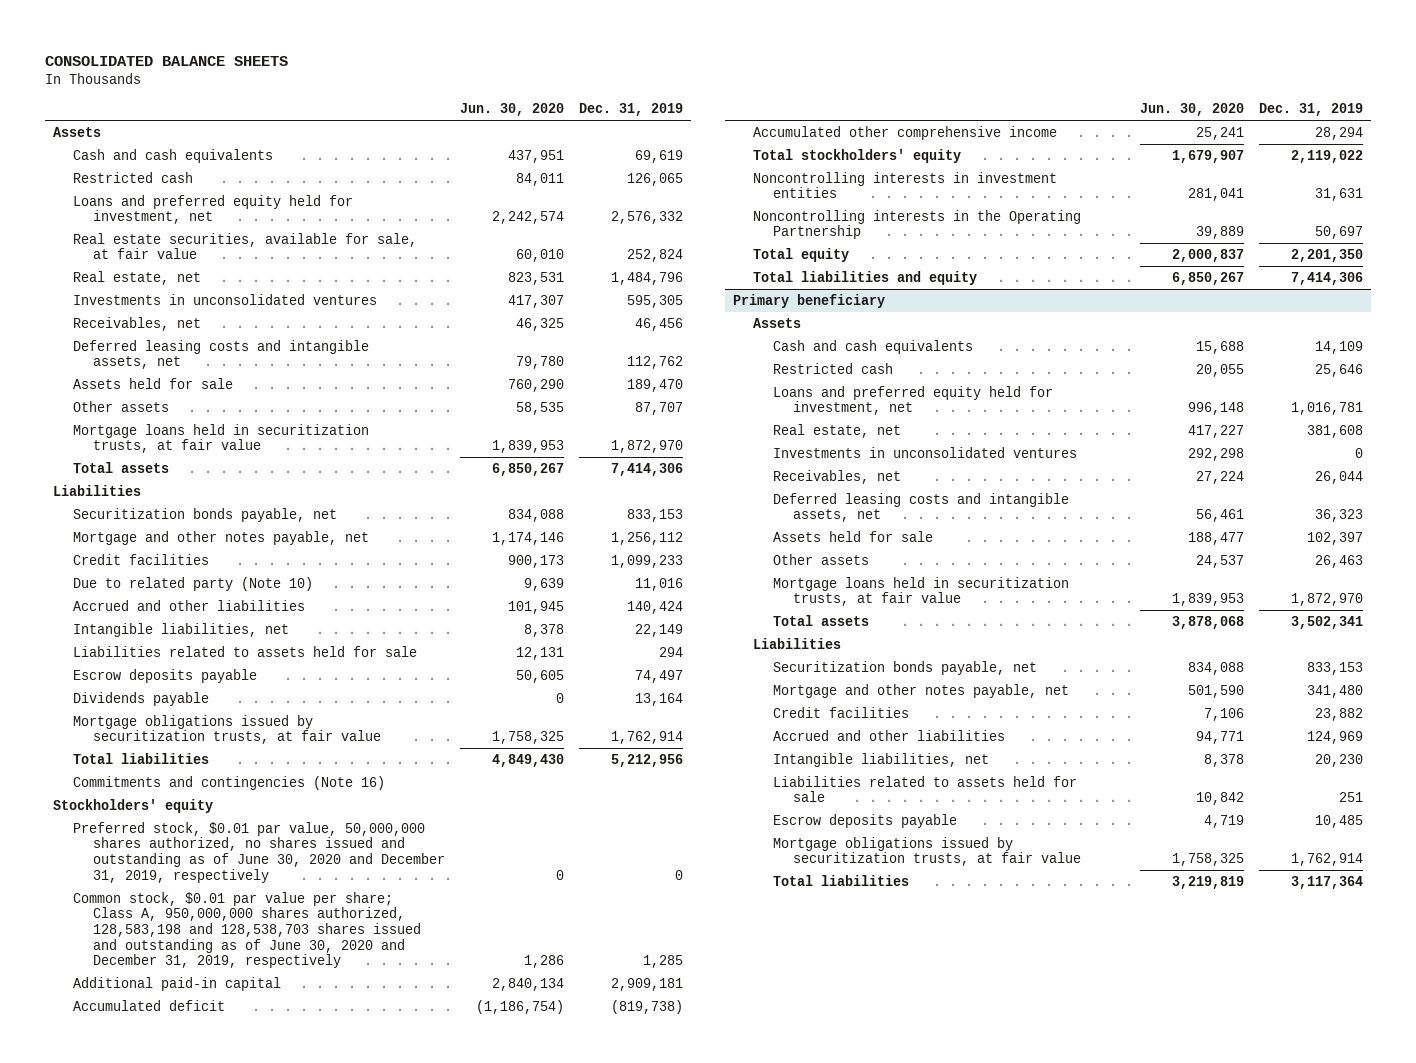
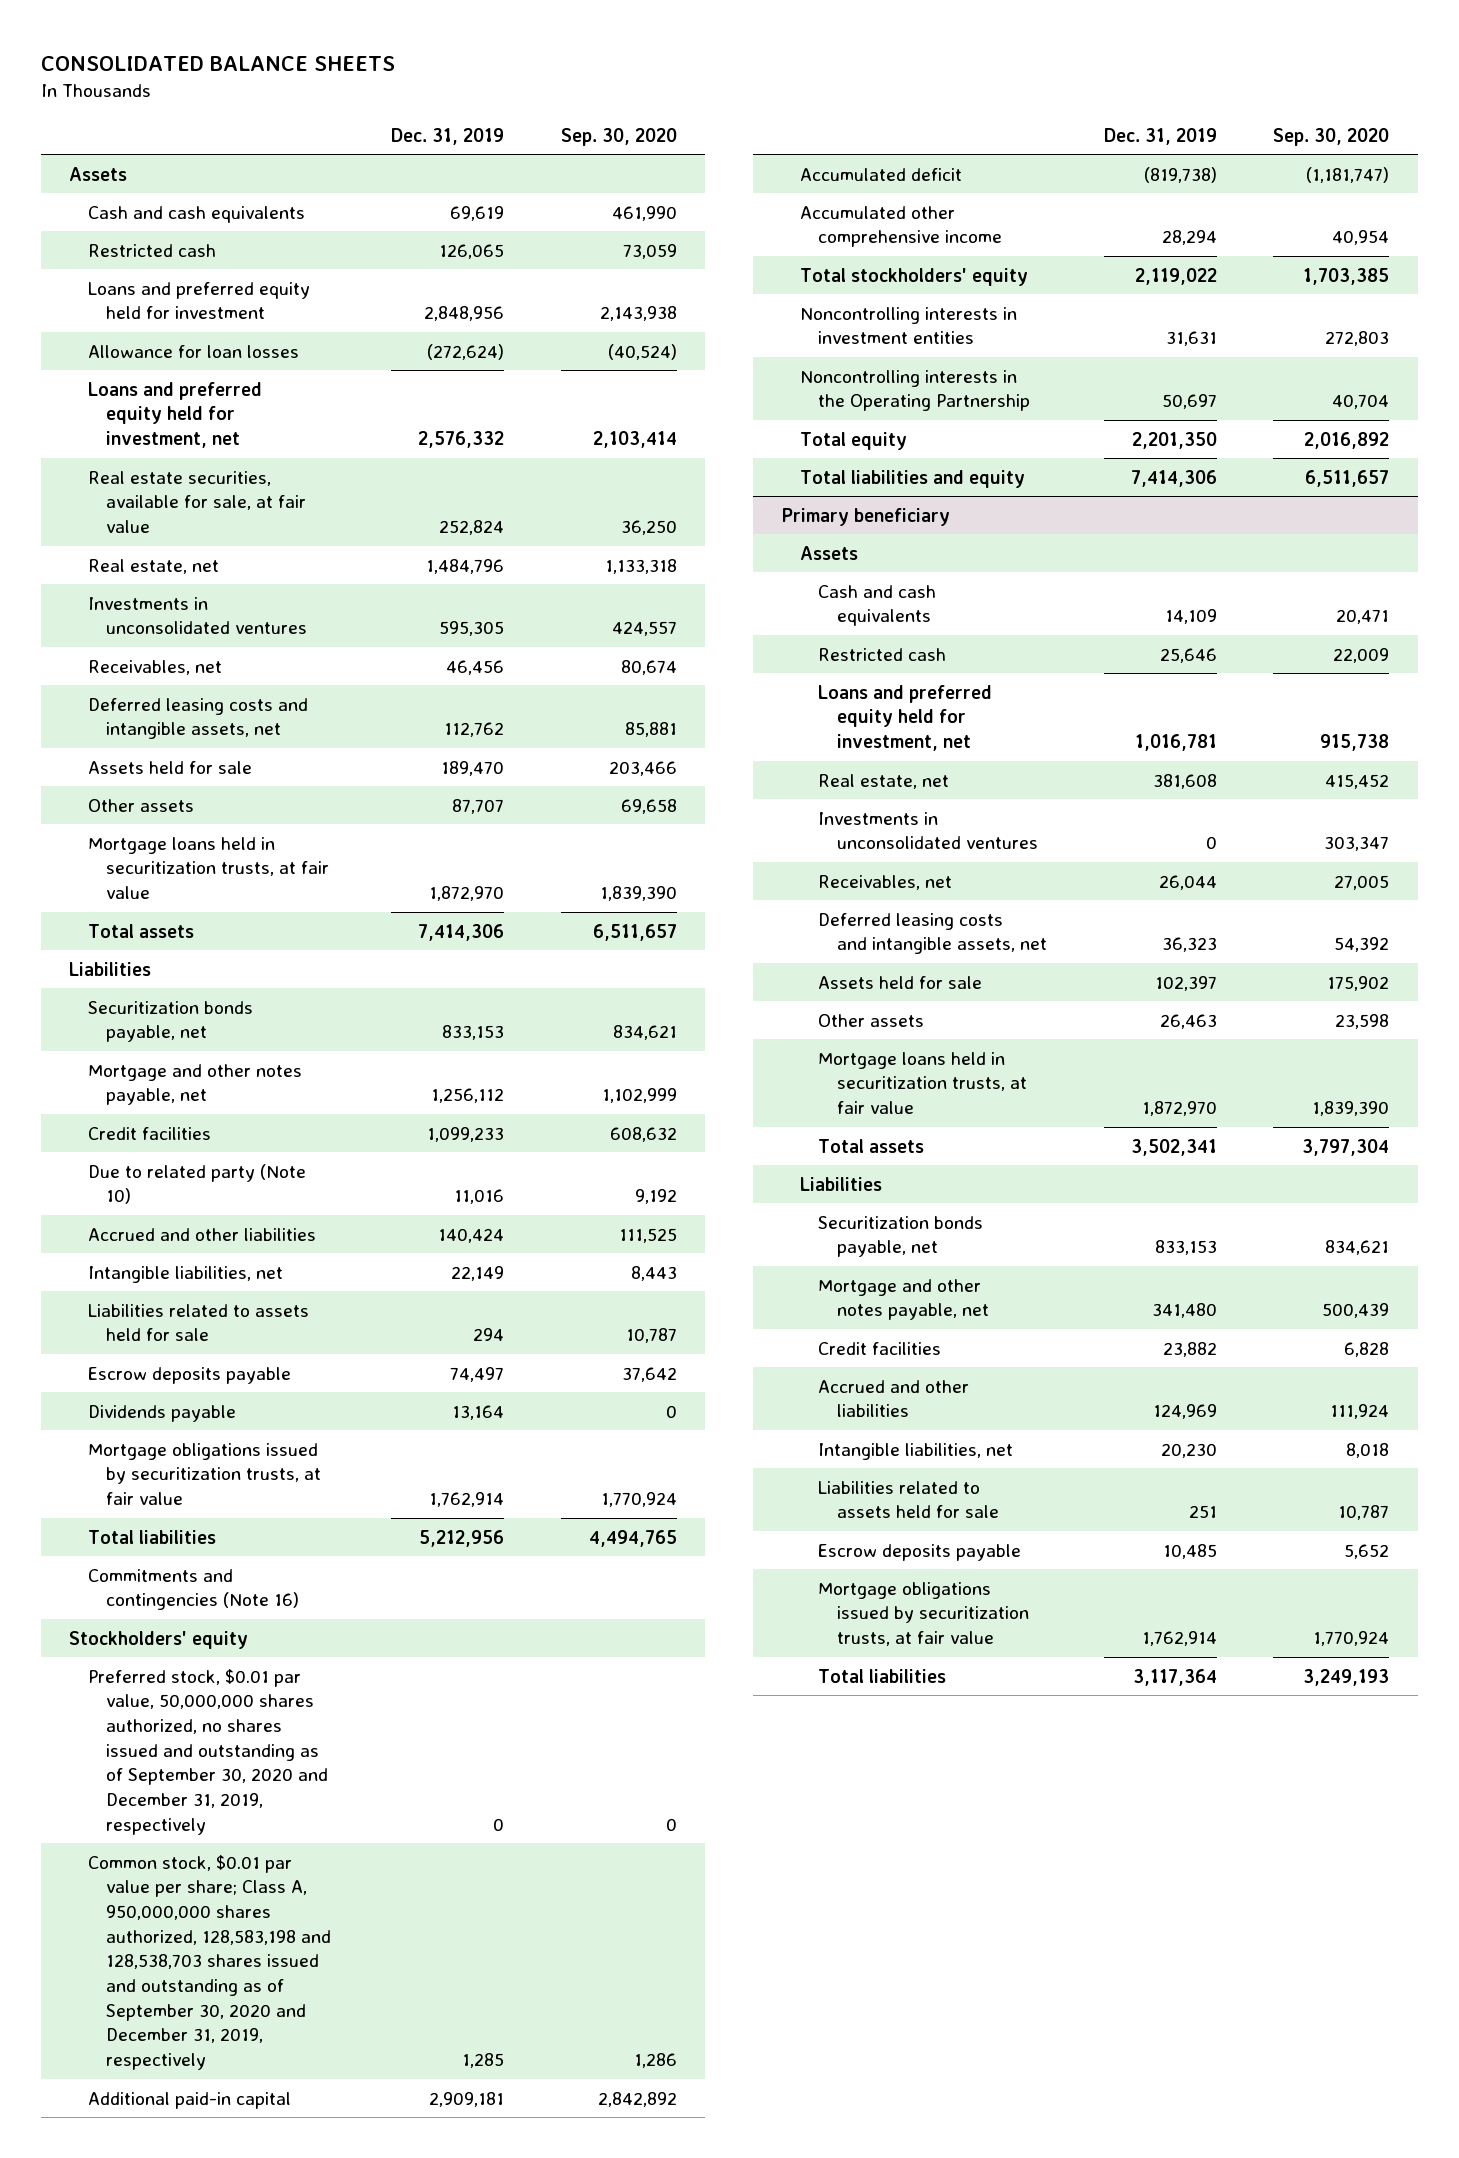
[460,103,565,117] Jun. 30, 2020 -> none
none -> [560,127,677,146] Sep. 30, 2020
none -> [87,281,310,320] Loans and preferred equity held for investment
none -> [87,344,299,358] Allowance for loan losses
[72,821,445,883] Preferred stock, $0.01 par value, 50,000,000 shares authorized, no shares issued and outstanding as of June 30, 2020 and December 31, 2019, respectively -> [87,1668,329,1835] Preferred stock, $0.01 par value, 50,000,000 shares authorized, no shares issued and outstanding as of September 30, 2020 and December 31, 2019, respectively
[72,891,421,969] Common stock, $0.01 par value per share; Class A, 950,000,000 shares authorized, 128,583,198 and 128,538,703 shares issued and outstanding as of June 30, 2020 and December 31, 2019, respectively -> [87,1854,332,2071] Common stock, $0.01 par value per share; Class A, 950,000,000 shares authorized, 128,583,198 and 128,538,703 shares issued and outstanding as of September 30, 2020 and December 31, 2019, respectively

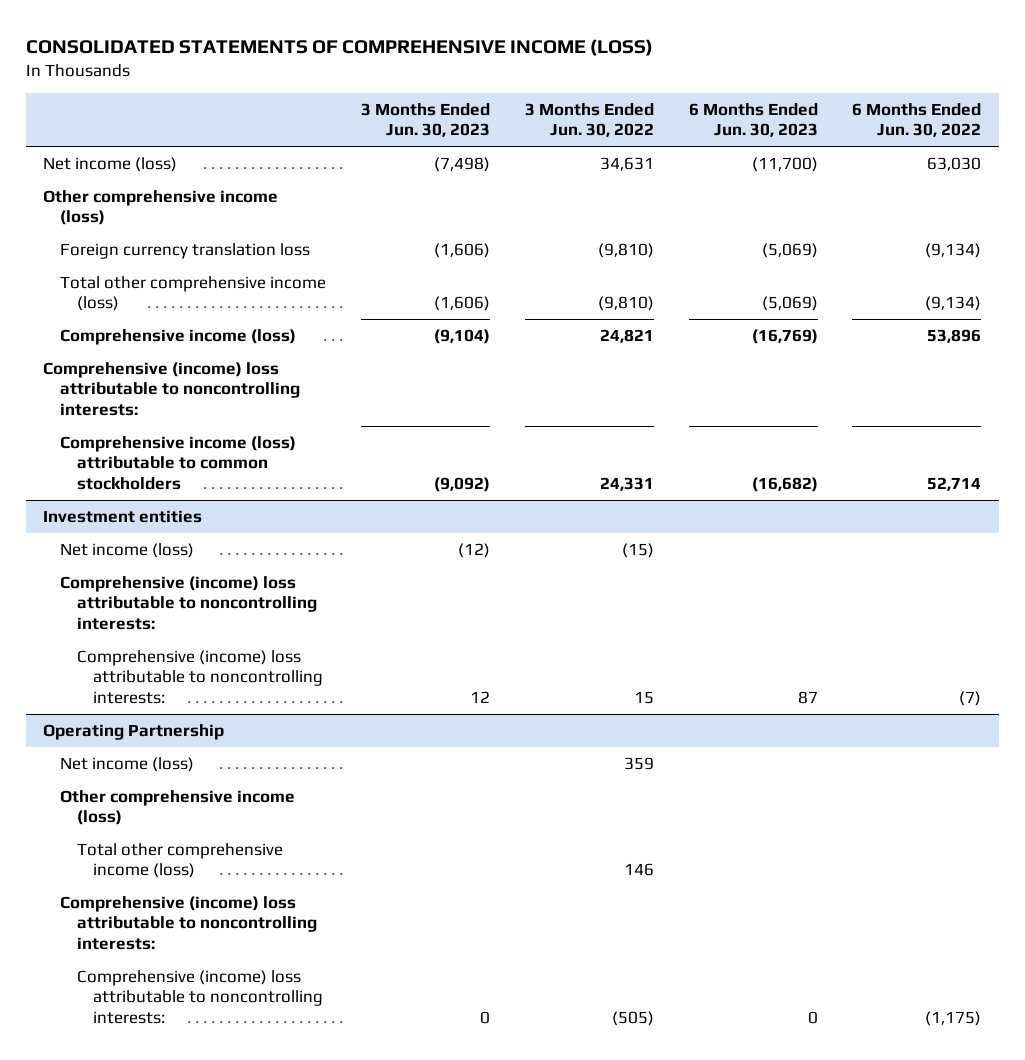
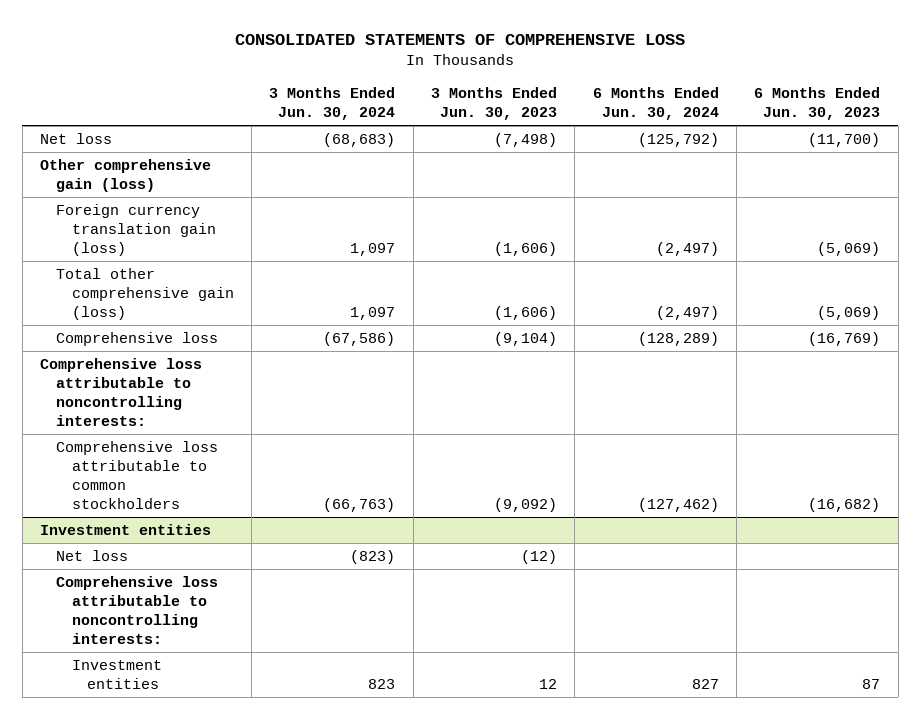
[26,38,654,56] CONSOLIDATED STATEMENTS OF COMPREHENSIVE INCOME (LOSS) -> [235,34,686,46] CONSOLIDATED STATEMENTS OF COMPREHENSIVE LOSS
[524,103,654,138] 3 Months Ended Jun. 30, 2022 -> none
[852,103,982,138] 6 Months Ended Jun. 30, 2022 -> none
none -> [269,86,396,120] 3 Months Ended Jun. 30, 2024
none -> [592,86,719,120] 6 Months Ended Jun. 30, 2024
[43,157,178,173] Net income (loss) -> [39,132,112,144] Net loss
[43,190,279,226] Other comprehensive income (loss) -> [39,158,211,193] Other comprehensive gain (loss)
[60,243,311,260] Foreign currency translation loss -> [55,203,216,257] Foreign currency translation gain (loss)
[60,276,327,312] Total other comprehensive income (loss) -> [55,267,234,321] Total other comprehensive gain (loss)
[60,329,297,346] Comprehensive income (loss) -> [55,331,218,346] Comprehensive loss
[43,362,301,416] Comprehensive (income) loss attributable to noncontrolling interests: -> [39,357,202,427] Comprehensive loss attributable to noncontrolling interests:
[60,436,297,490] Comprehensive income (loss) attributable to common stockholders -> [55,440,218,510] Comprehensive loss attributable to common stockholders
[43,724,225,741] Operating Partnership -> none
[60,757,195,773] Net income (loss) -> none
[60,790,296,826] Other comprehensive income (loss) -> none
[76,843,283,879] Total other comprehensive income (loss) -> none
[60,896,317,950] Comprehensive (income) loss attributable to noncontrolling interests: -> none
[76,970,324,1024] Comprehensive (income) loss attributable to noncontrolling interests: -> none
[60,543,195,559] Net income (loss) -> [55,549,128,561] Net loss
[60,576,317,630] Comprehensive (income) loss attributable to noncontrolling interests: -> [55,575,218,645] Comprehensive loss attributable to noncontrolling interests:
[76,650,324,704] Comprehensive (income) loss attributable to noncontrolling interests: -> [71,659,162,690] Investment entities

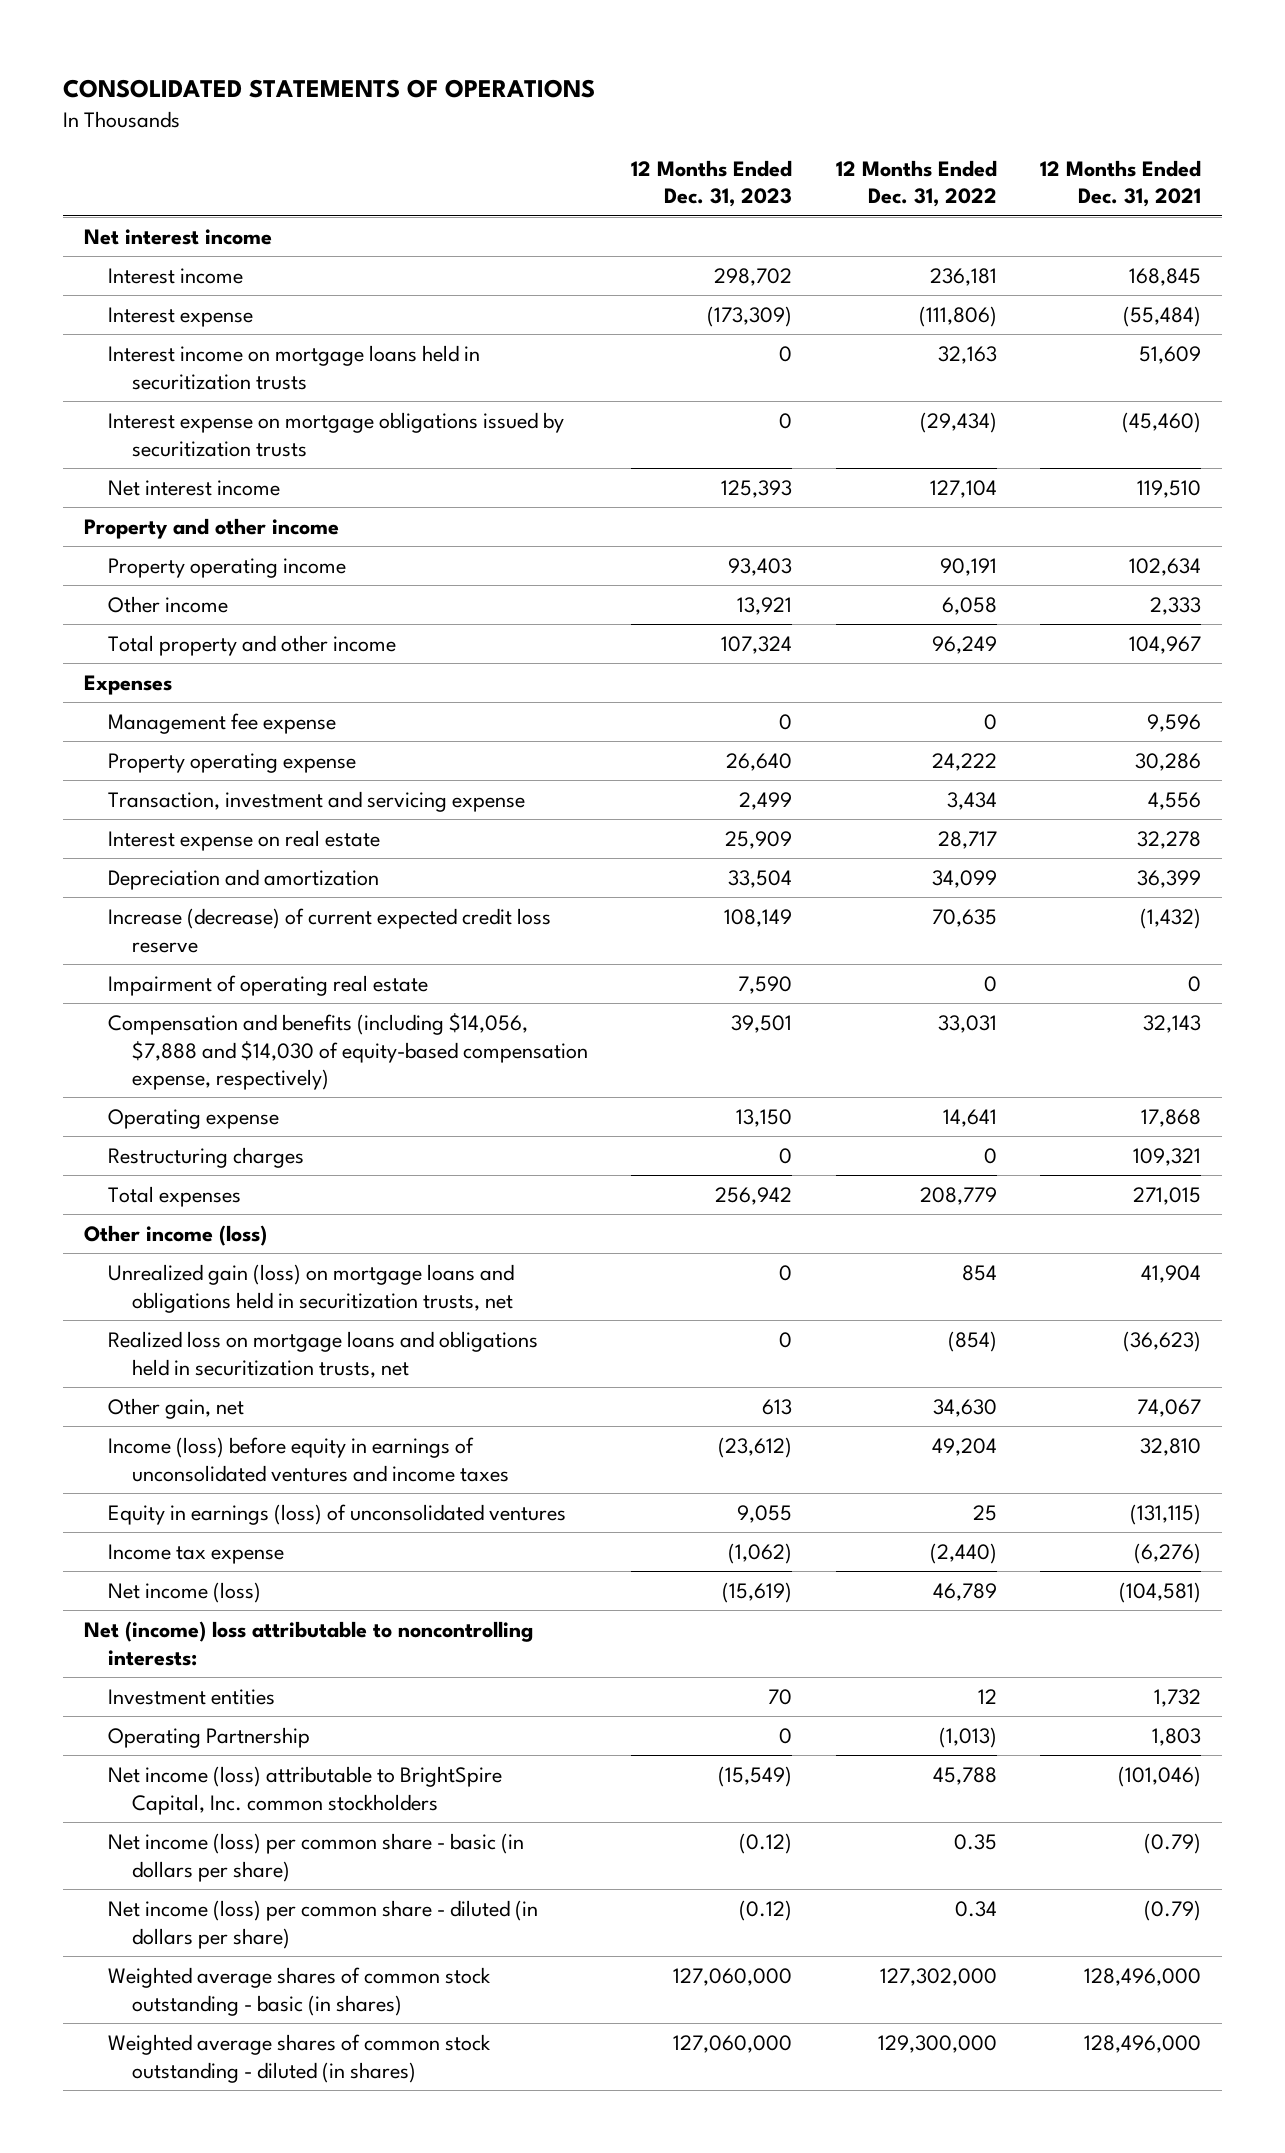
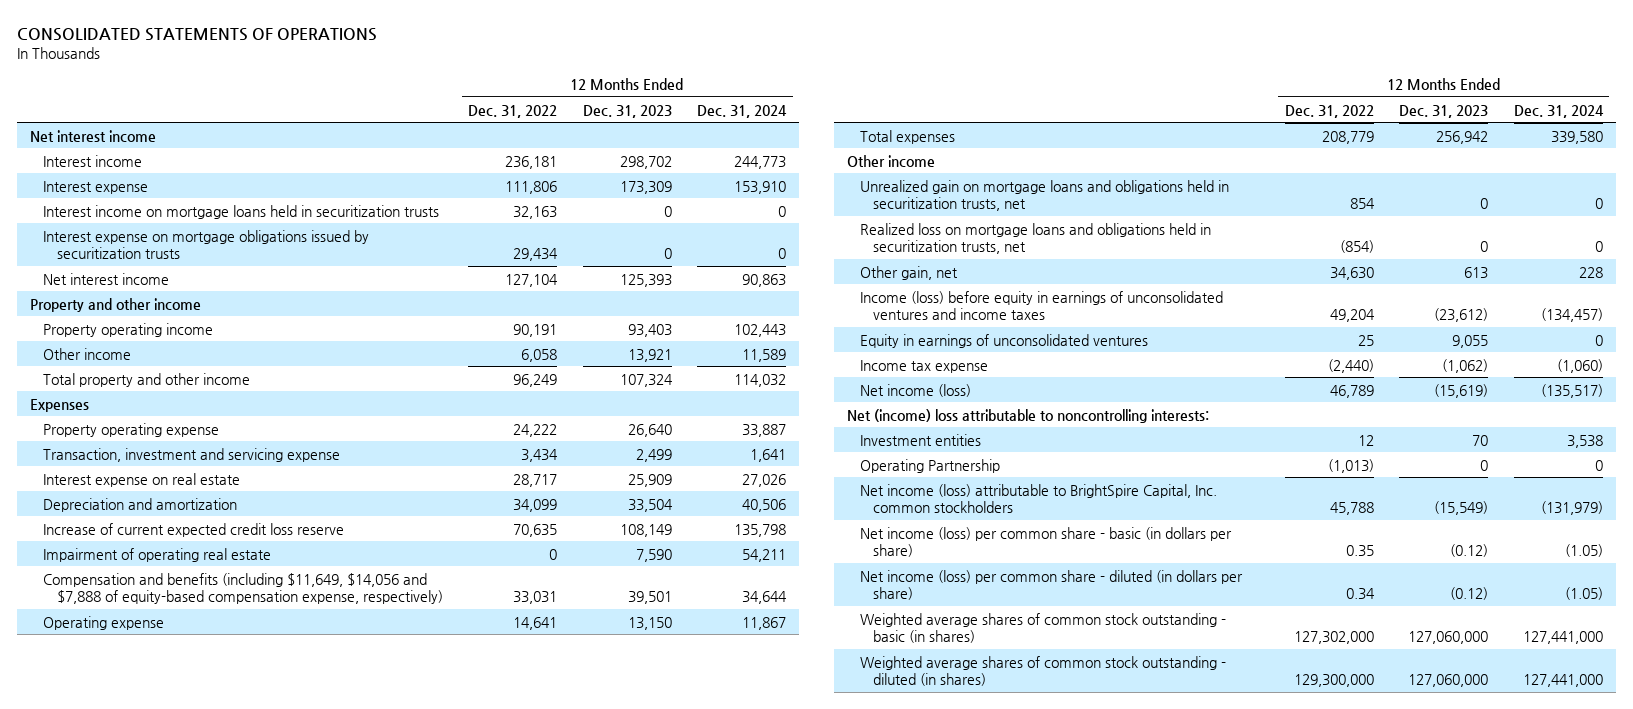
[1039,159,1201,208] 12 Months Ended Dec. 31, 2021 -> none
none -> [697,104,788,118] Dec. 31, 2024
[707,305,793,327] (173,309) -> [619,180,672,194] 173,309
[918,305,997,327] (111,806) -> [505,180,558,194] 111,806
[919,411,997,433] (29,434) -> [513,247,559,261] 29,434
[108,712,337,734] Management fee expense -> none
[108,907,552,953] Increase (decrease) of current expected credit loss reserve -> [43,522,345,537] Increase of current expected credit loss reserve
[108,1012,589,1091] Compensation and benefits (including $14,056, $7,888 and $14,030 of equity-based compensation expense, respectively) -> [43,572,443,604] Compensation and benefits (including $11,649, $14,056 and $7,888 of equity-based compensation expense, respectively)
[108,1146,305,1168] Restructuring charges -> none
[84,1224,268,1246] Other income (loss) -> [846,154,935,167] Other income
[108,1263,515,1313] Unrealized gain (loss) on mortgage loans and obligations held in securitization trusts, net -> [859,179,1229,211] Unrealized gain on mortgage loans and obligations held in securitization trusts, net
[108,1503,567,1525] Equity in earnings (loss) of unconsolidated ventures -> [859,333,1148,348] Equity in earnings of unconsolidated ventures

